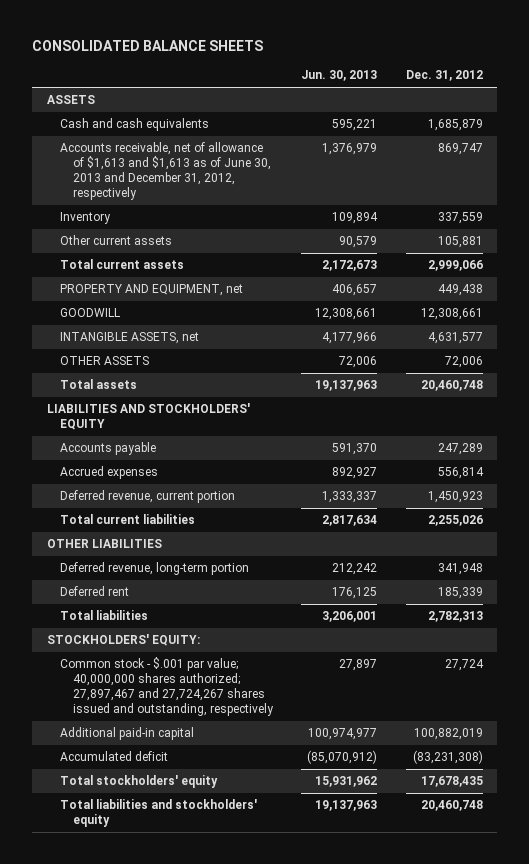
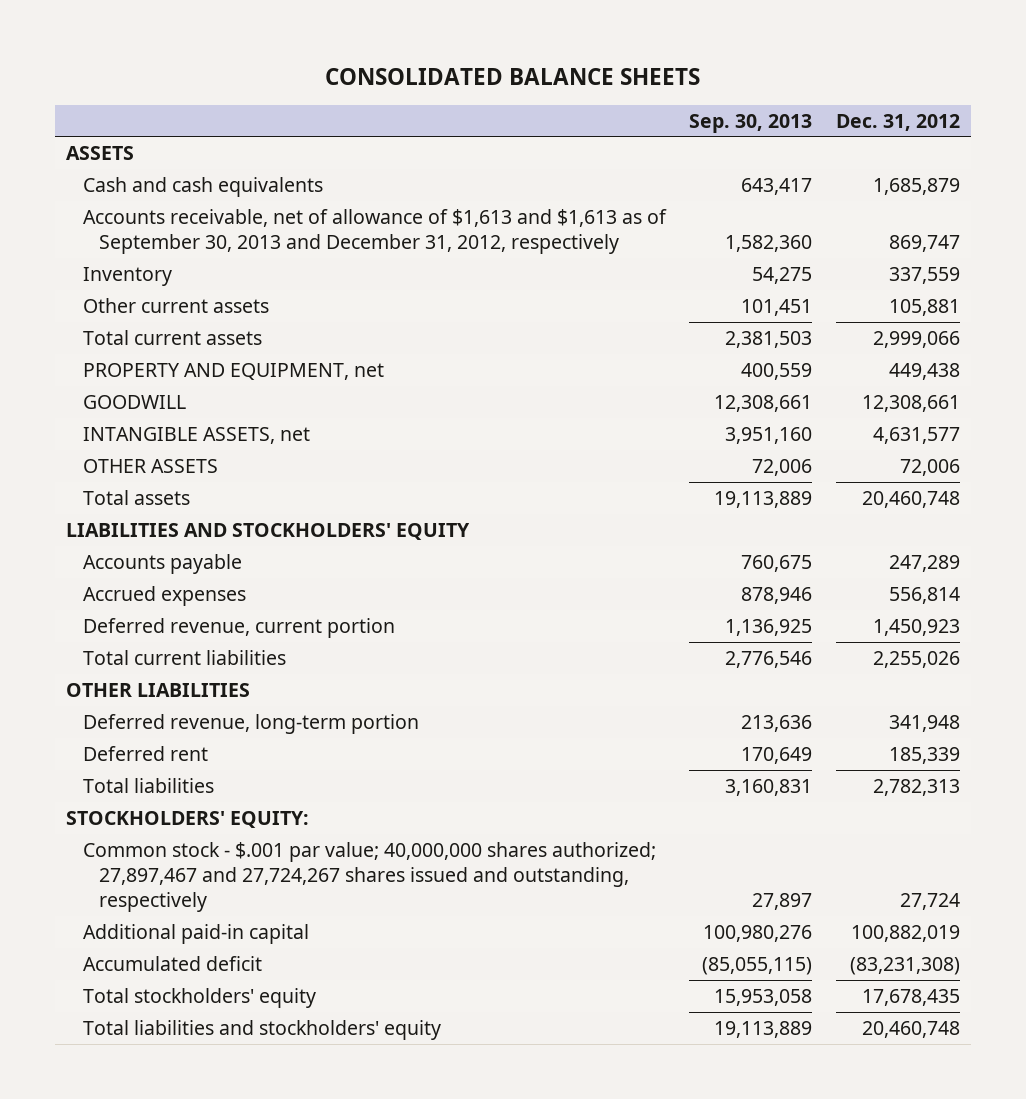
[301,70,378,82] Jun. 30, 2013 -> none
none -> [689,113,813,133] Sep. 30, 2013
[59,142,271,200] Accounts receivable, net of allowance of $1,613 and $1,613 as of June 30, 2013 and December 31, 2012, respectively -> [82,208,667,254] Accounts receivable, net of allowance of $1,613 and $1,613 as of September 30, 2013 and December 31, 2012, respectively

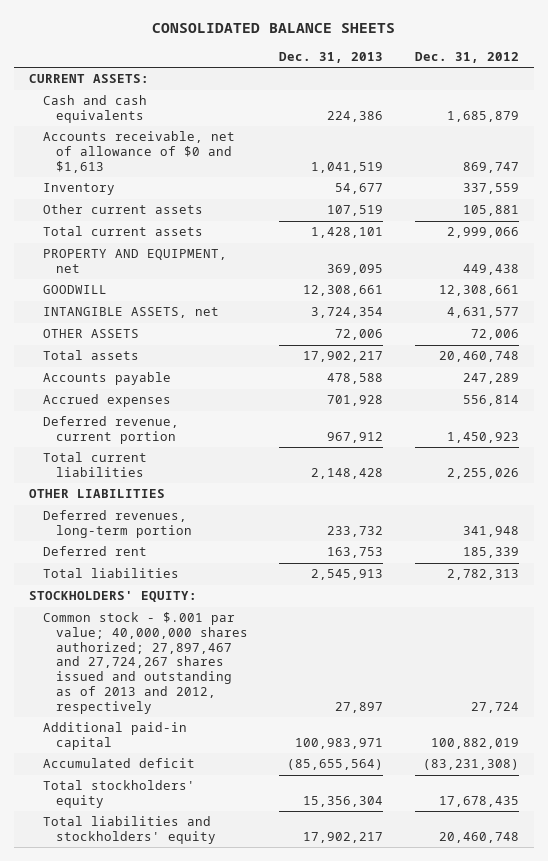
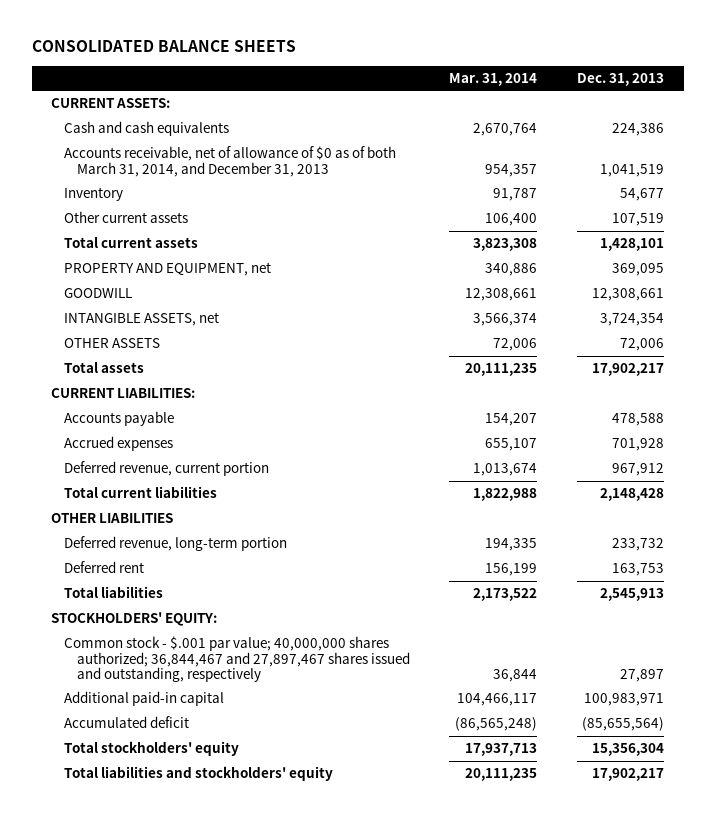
[414,52,519,64] Dec. 31, 2012 -> none
none -> [449,72,538,86] Mar. 31, 2014
[42,131,235,173] Accounts receivable, net of allowance of $0 and $1,613 -> [63,146,396,177] Accounts receivable, net of allowance of $0 as of both March 31, 2014, and December 31, 2013
none -> [51,388,196,399] CURRENT LIABILITIES:
[42,510,193,539] Deferred revenues, long-term portion -> [63,536,287,552] Deferred revenue, long-term portion
[42,612,249,714] Common stock - $.001 par value; 40,000,000 shares authorized; 27,897,467 and 27,724,267 shares issued and outstanding as of 2013 and 2012, respectively -> [63,636,410,682] Common stock - $.001 par value; 40,000,000 shares authorized; 36,844,467 and 27,897,467 shares issued and outstanding, respectively

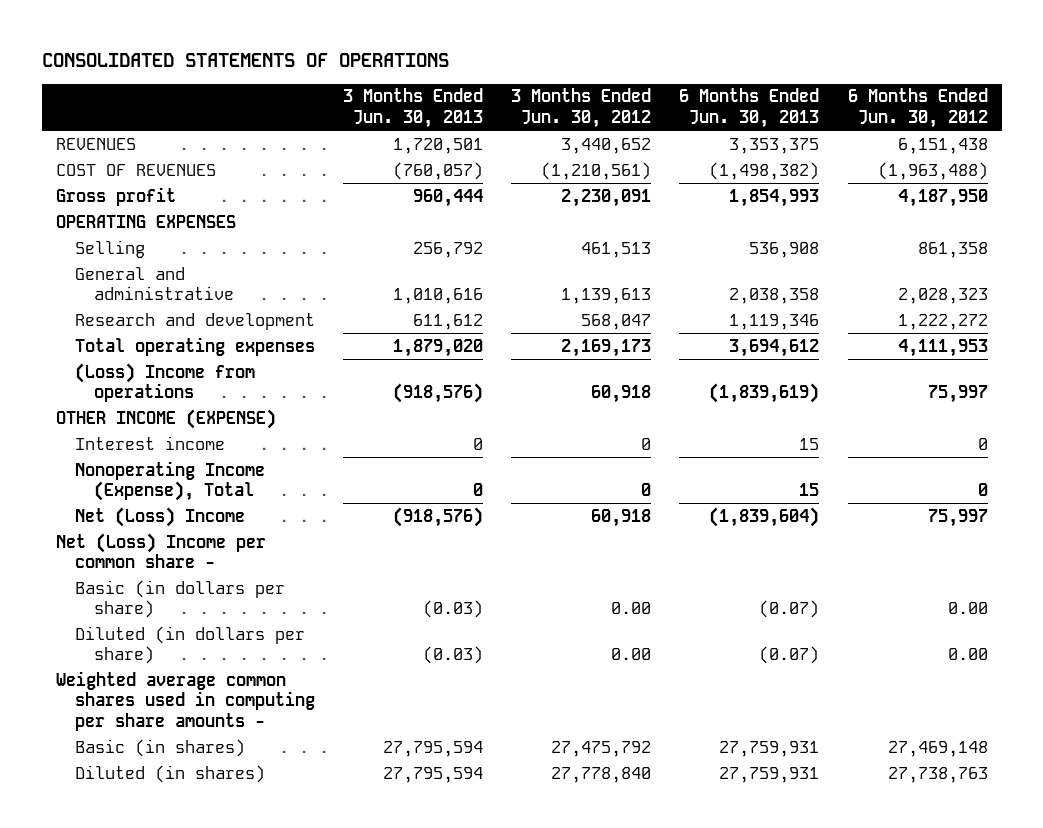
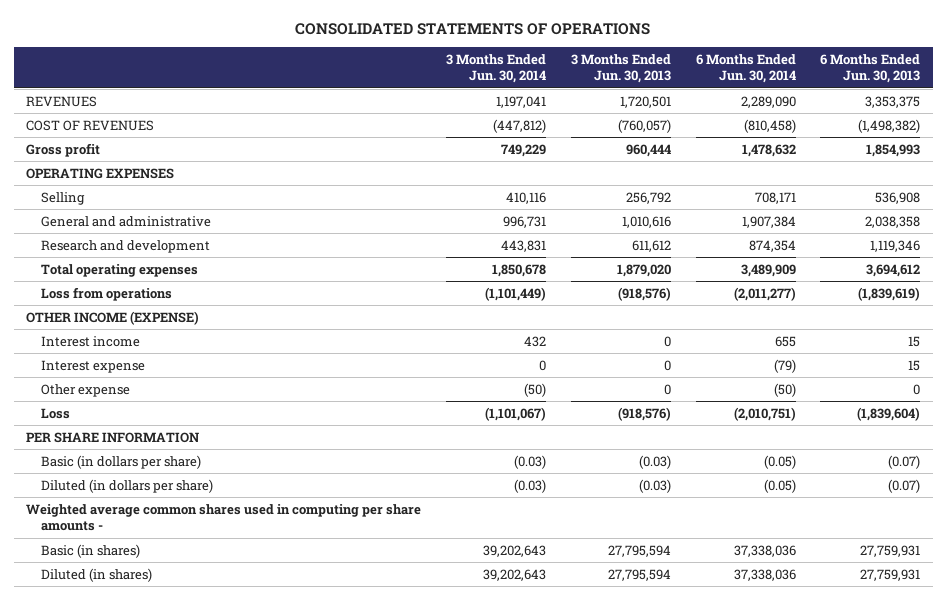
[511,88,652,129] 3 Months Ended Jun. 30, 2012 -> none
[847,88,988,129] 6 Months Ended Jun. 30, 2012 -> none
none -> [446,53,547,84] 3 Months Ended Jun. 30, 2014
none -> [695,53,796,84] 6 Months Ended Jun. 30, 2014
[74,362,255,403] (Loss) Income from operations -> [40,286,172,301] Loss from operations
[74,460,265,502] Nonoperating Income (Expense), Total -> none
none -> [40,359,145,373] Interest expense
none -> [40,383,130,397] Other expense
[74,506,245,527] Net (Loss) Income -> [40,407,70,419] Loss
[55,532,266,569] Net (Loss) Income per common share - -> [26,431,200,443] PER SHARE INFORMATION

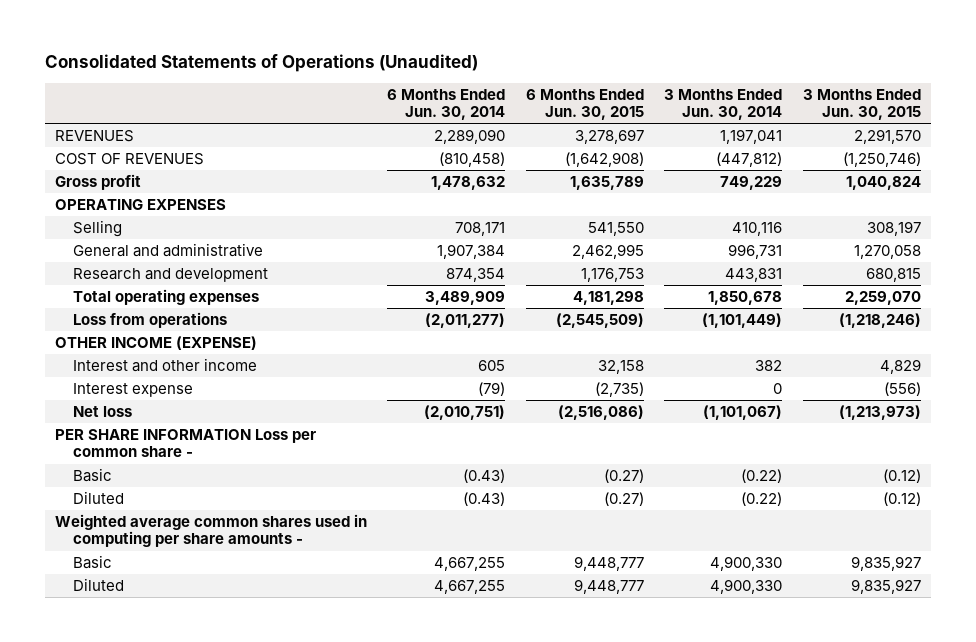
[295,23,651,36] CONSOLIDATED STATEMENTS OF OPERATIONS -> [44,53,478,72] Consolidated Statements of Operations (Unaudited)
[570,53,671,84] 3 Months Ended Jun. 30, 2013 -> none
[820,53,921,84] 6 Months Ended Jun. 30, 2013 -> none
none -> [525,88,644,120] 6 Months Ended Jun. 30, 2015
none -> [803,88,922,120] 3 Months Ended Jun. 30, 2015
[40,335,140,347] Interest income -> [73,358,258,373] Interest and other income
[524,335,547,347] 432 -> [755,360,783,372] 382
[774,335,796,347] 655 -> [478,360,506,372] 605
[40,383,130,397] Other expense -> none
[40,407,70,419] Loss -> [73,406,133,418] Net loss
[26,431,200,443] PER SHARE INFORMATION -> [54,429,316,458] PER SHARE INFORMATION Loss per common share -
[40,454,201,469] Basic (in dollars per share) -> [73,468,113,483] Basic
[514,454,547,469] (0.03) -> [741,469,783,484] (0.22)
[763,454,796,469] (0.05) -> [463,469,506,484] (0.43)
[40,478,213,493] Diluted (in dollars per share) -> [73,491,125,505] Diluted
[514,478,547,493] (0.03) -> [741,492,783,507] (0.22)
[763,478,796,493] (0.05) -> [463,492,506,507] (0.43)
[40,543,140,558] Basic (in shares) -> [73,555,113,570] Basic
[483,544,547,557] 39,202,643 -> [710,556,783,572] 4,900,330
[733,544,796,557] 37,338,036 -> [434,557,506,572] 4,667,255
[40,567,152,582] Diluted (in shares) -> [73,578,125,592] Diluted
[483,568,547,581] 39,202,643 -> [710,579,783,595] 4,900,330
[733,568,796,581] 37,338,036 -> [434,580,506,595] 4,667,255

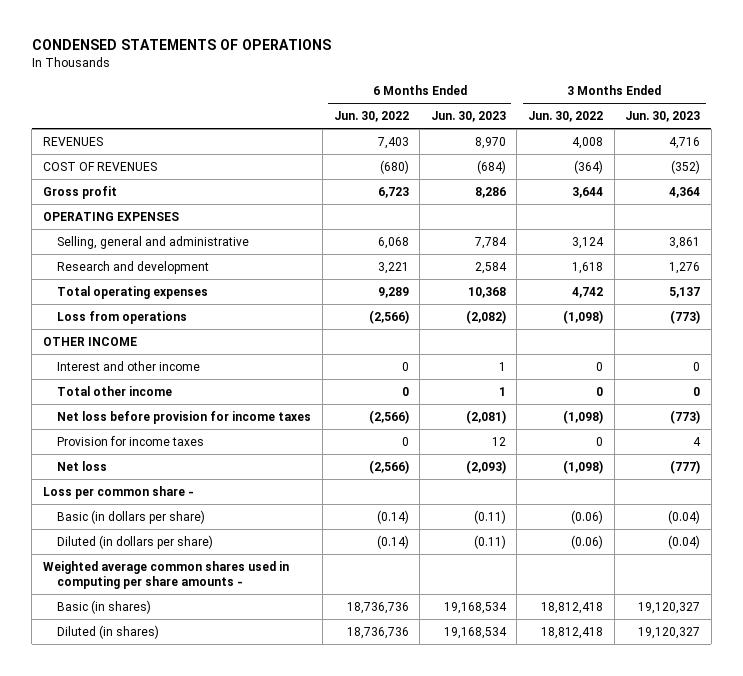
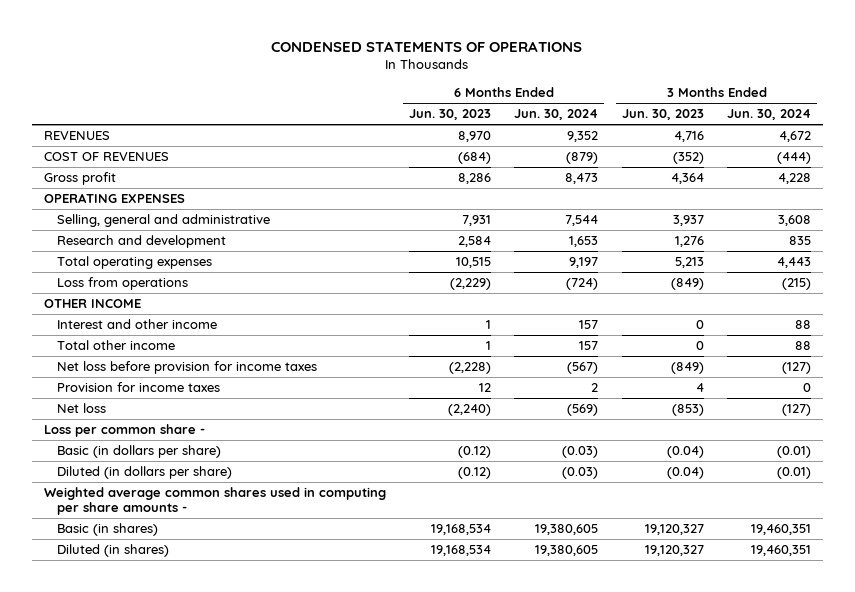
[333,111,409,123] Jun. 30, 2022 -> none
[528,111,604,123] Jun. 30, 2022 -> none
none -> [514,109,599,121] Jun. 30, 2024
none -> [727,109,812,121] Jun. 30, 2024
[474,236,507,249] 7,784 -> [461,215,491,227] 7,931
[669,236,701,249] 3,861 -> [672,215,704,227] 3,937
[467,286,506,298] 10,368 -> [455,257,491,269] 10,515
[669,286,701,298] 5,137 -> [674,257,704,269] 5,213
[465,309,506,324] (2,082) -> [449,278,491,291] (2,229)
[670,309,701,324] (773) -> [670,278,704,291] (849)
[465,409,506,424] (2,081) -> [448,362,491,375] (2,228)
[670,409,701,424] (773) -> [670,362,704,375] (849)
[465,459,506,474] (2,093) -> [447,404,491,417] (2,240)
[670,459,701,474] (777) -> [671,404,704,417] (853)
[473,509,506,524] (0.11) -> [457,446,491,459] (0.12)
[473,534,506,549] (0.11) -> [457,467,491,480] (0.12)

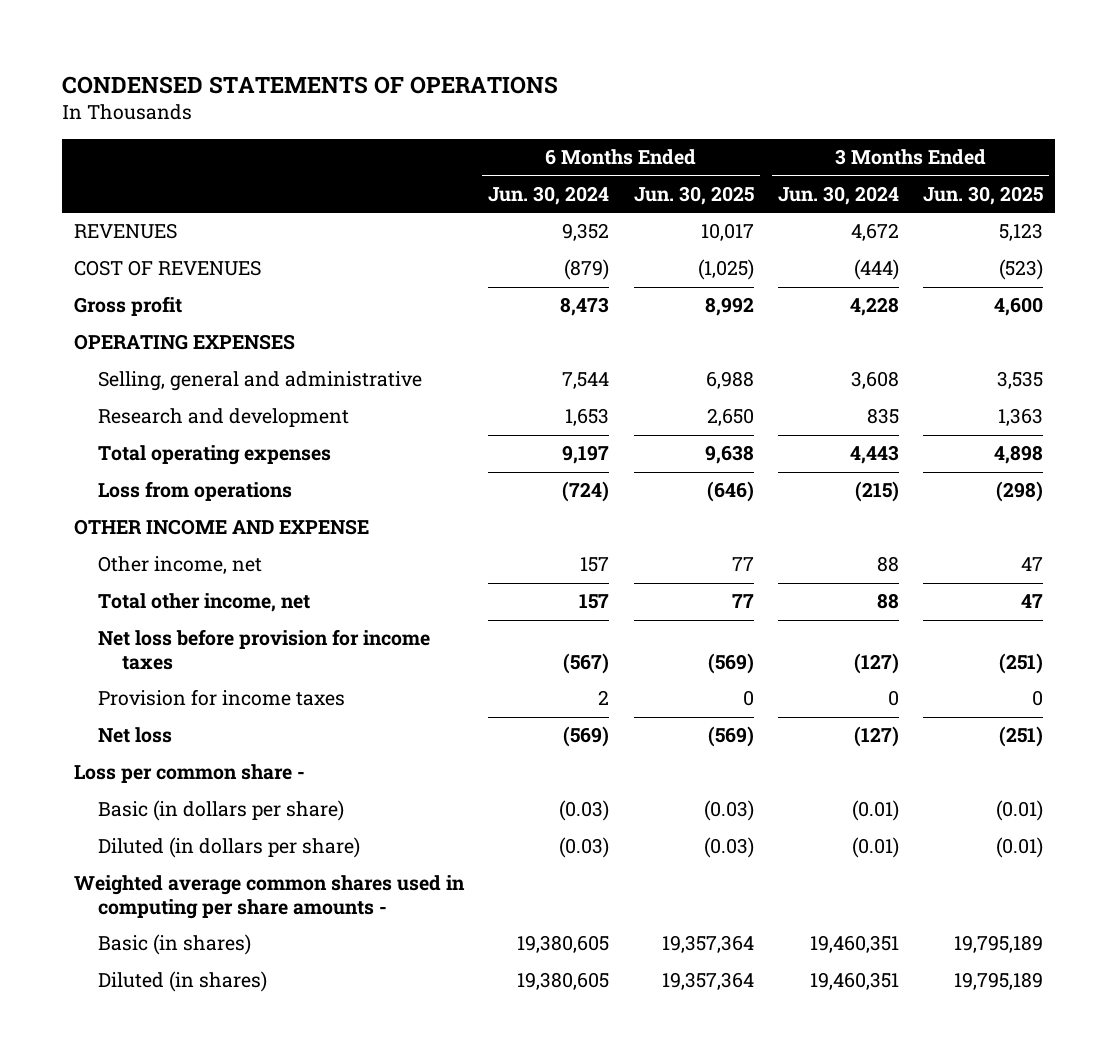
[408,109,491,121] Jun. 30, 2023 -> none
[621,109,704,121] Jun. 30, 2023 -> none
none -> [633,186,754,206] Jun. 30, 2025
none -> [923,186,1044,206] Jun. 30, 2025
[43,299,141,309] OTHER INCOME -> [74,519,370,536] OTHER INCOME AND EXPENSE
[56,319,217,330] Interest and other income -> [98,556,263,575] Other income, net
[56,340,175,351] Total other income -> [98,593,311,613] Total other income, net

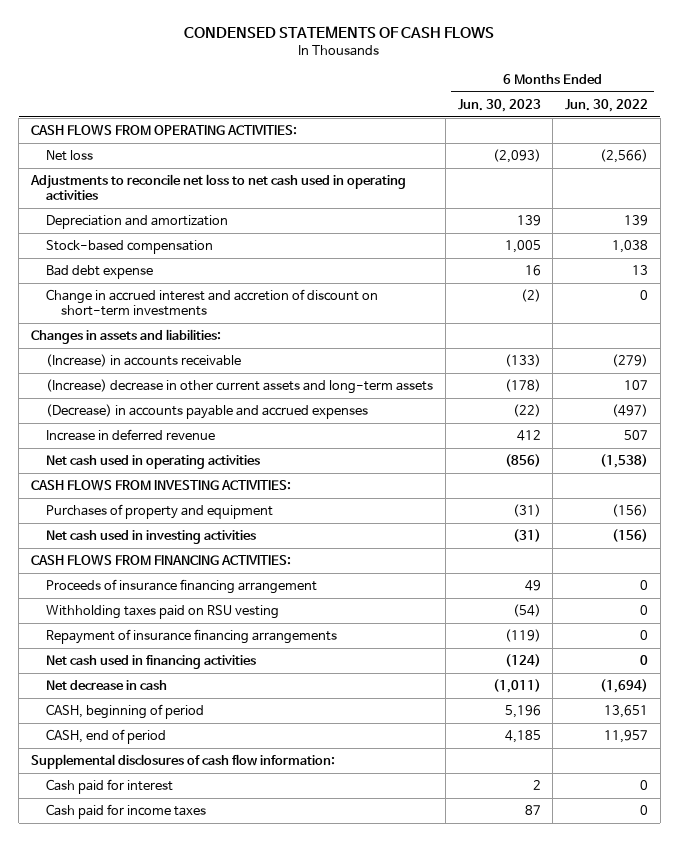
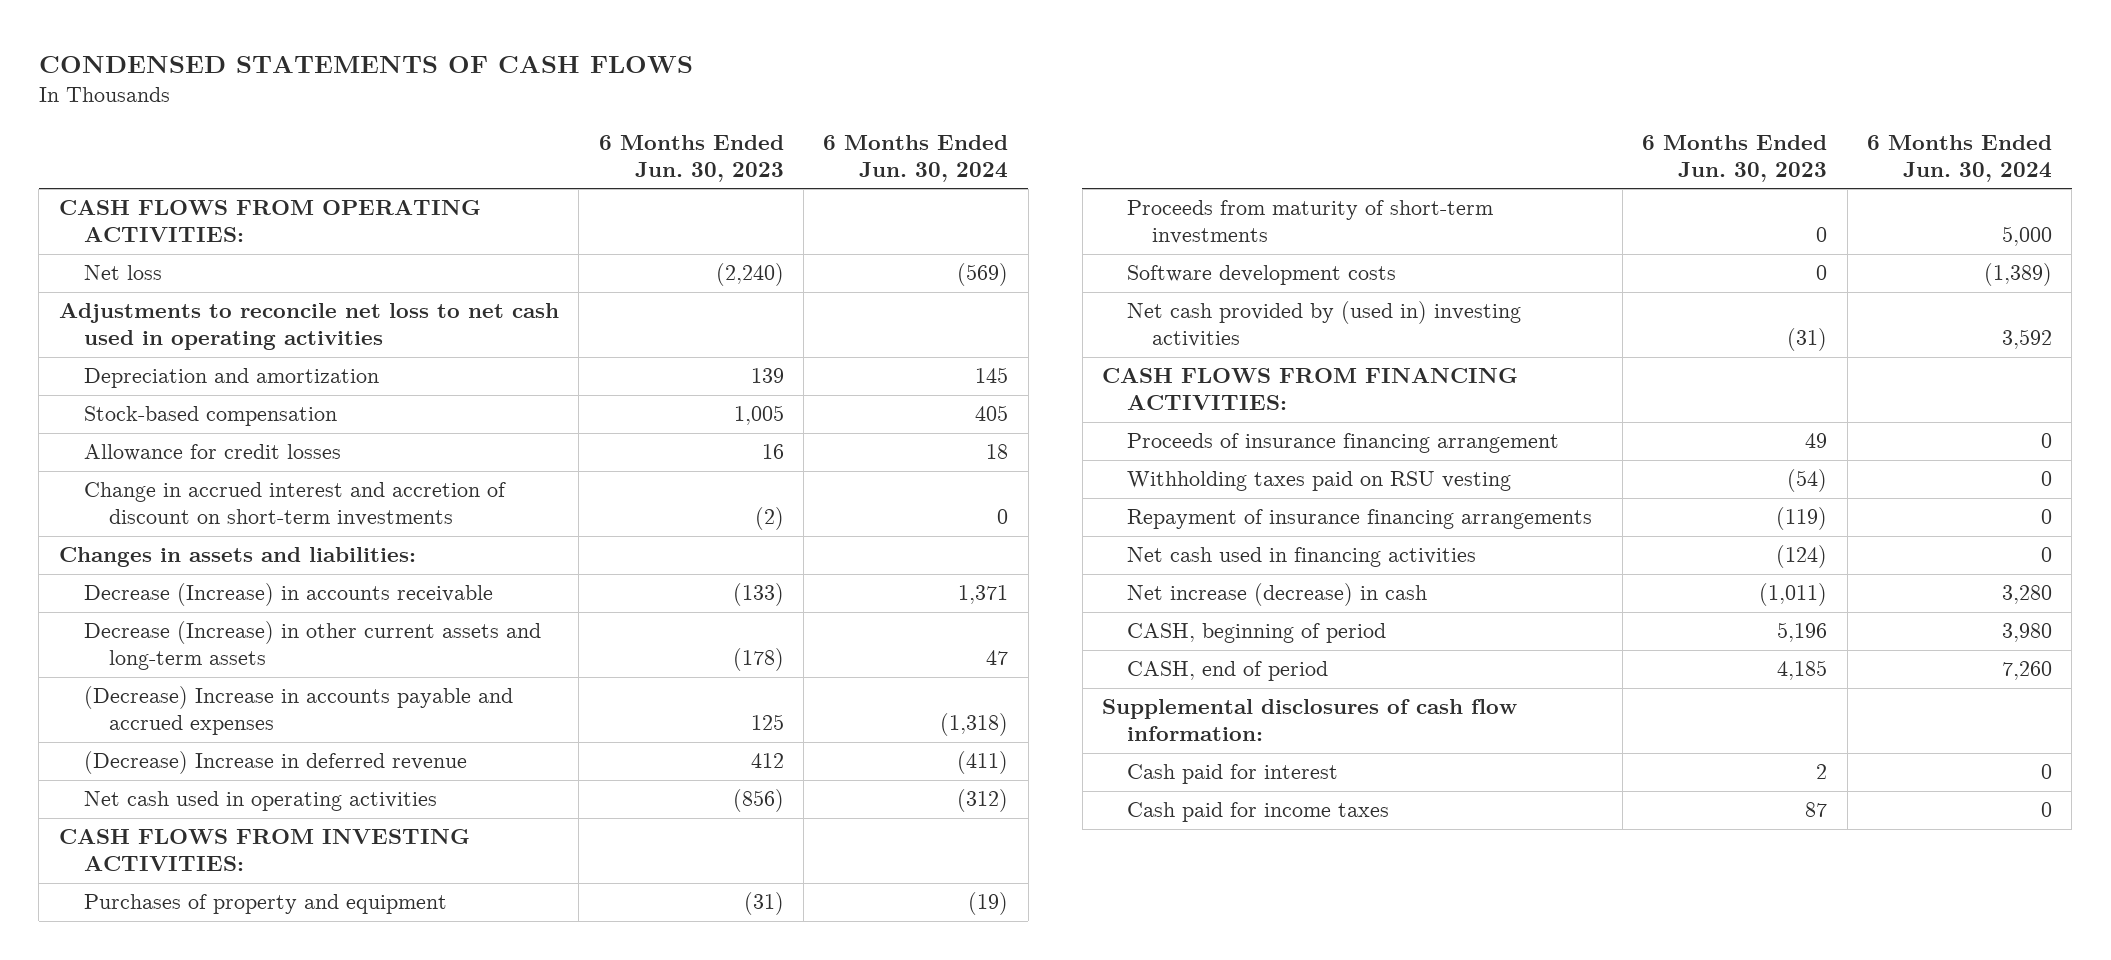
[565,98,649,112] Jun. 30, 2022 -> none
none -> [823,134,1009,182] 6 Months Ended Jun. 30, 2024
[492,148,541,163] (2,093) -> [715,263,784,287] (2,240)
[46,264,154,279] Bad debt expense -> [83,444,341,462] Allowance for credit losses
[46,353,242,367] (Increase) in accounts receivable -> [83,583,493,607] Decrease (Increase) in accounts receivable
[46,378,434,394] (Increase) decrease in other current assets and long-term assets -> [83,621,541,671] Decrease (Increase) in other current assets and long-term assets
[46,403,369,419] (Decrease) in accounts payable and accrued expenses -> [83,686,513,736] (Decrease) Increase in accounts payable and accrued expenses
[512,403,541,417] (22) -> [750,714,784,731] 125
[46,428,216,441] Increase in deferred revenue -> [83,751,467,775] (Decrease) Increase in deferred revenue
none -> [1127,200,1494,245] Proceeds from maturity of short-term investments
none -> [1127,265,1397,286] Software development costs
[46,529,257,544] Net cash used in investing activities -> [1127,301,1522,348] Net cash provided by (used in) investing activities
[46,679,168,690] Net decrease in cash -> [1127,583,1428,607] Net increase (decrease) in cash

